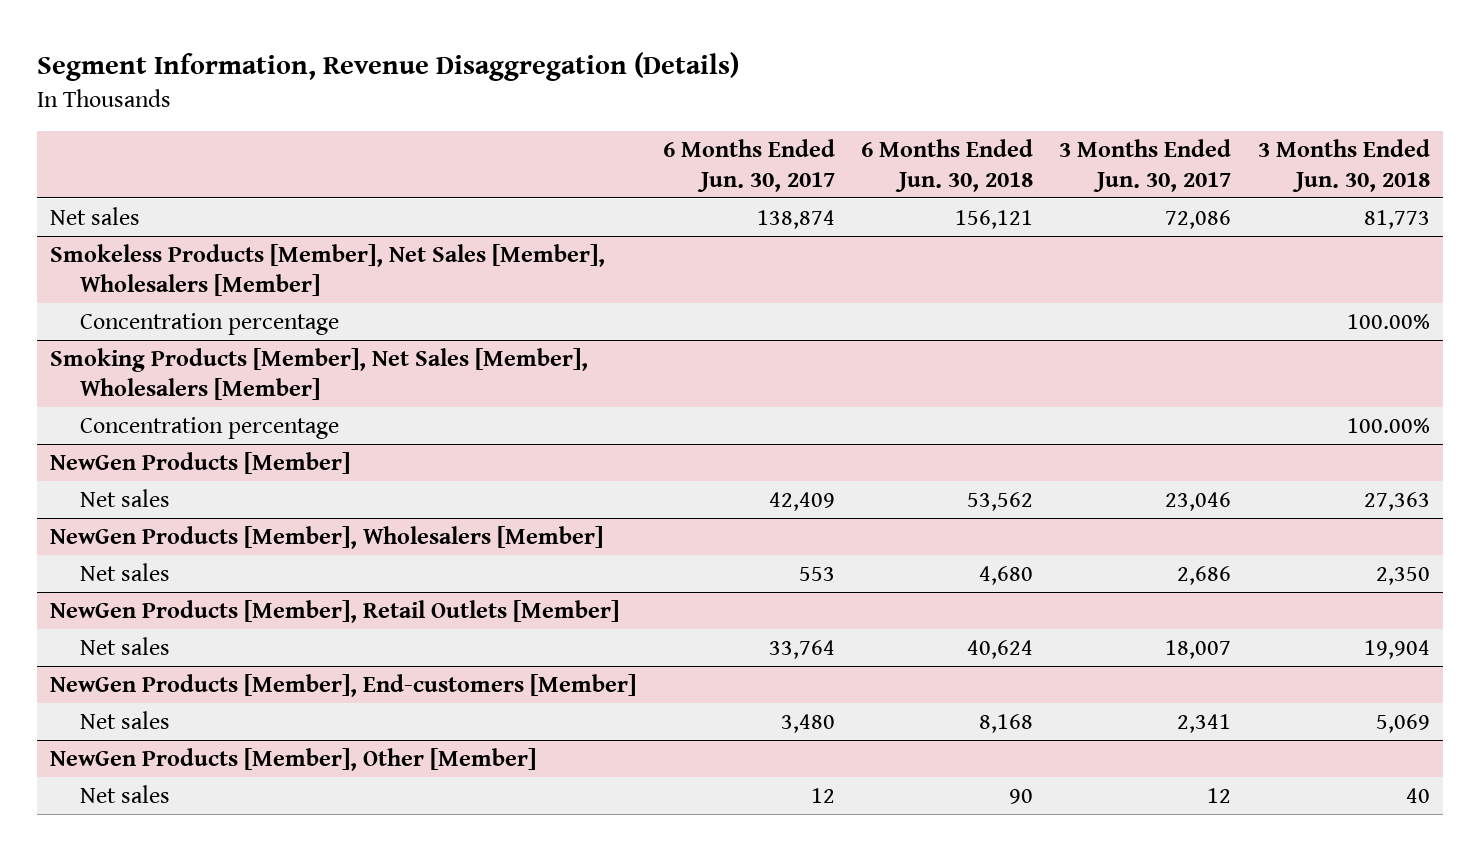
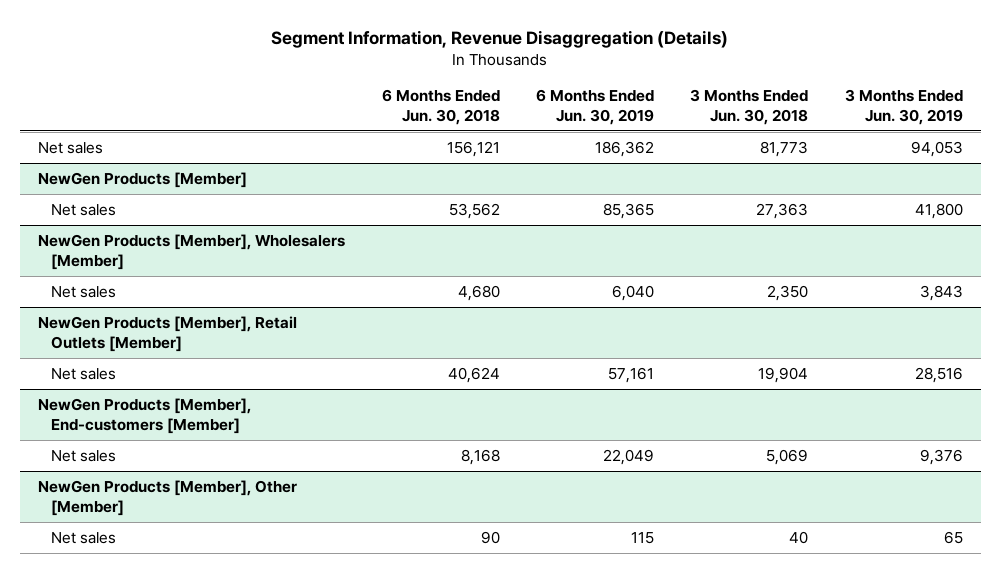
[662,138,835,192] 6 Months Ended Jun. 30, 2017 -> none
[1059,138,1232,192] 3 Months Ended Jun. 30, 2017 -> none
none -> [535,89,654,125] 6 Months Ended Jun. 30, 2019
none -> [844,89,963,125] 3 Months Ended Jun. 30, 2019
[50,243,606,297] Smokeless Products [Member], Net Sales [Member], Wholesalers [Member] -> none
[79,312,339,335] Concentration percentage -> none
[50,347,589,401] Smoking Products [Member], Net Sales [Member], Wholesalers [Member] -> none
[79,416,339,439] Concentration percentage -> none

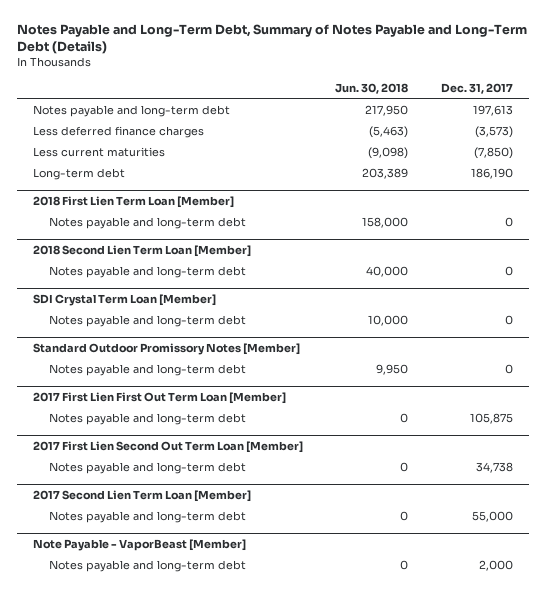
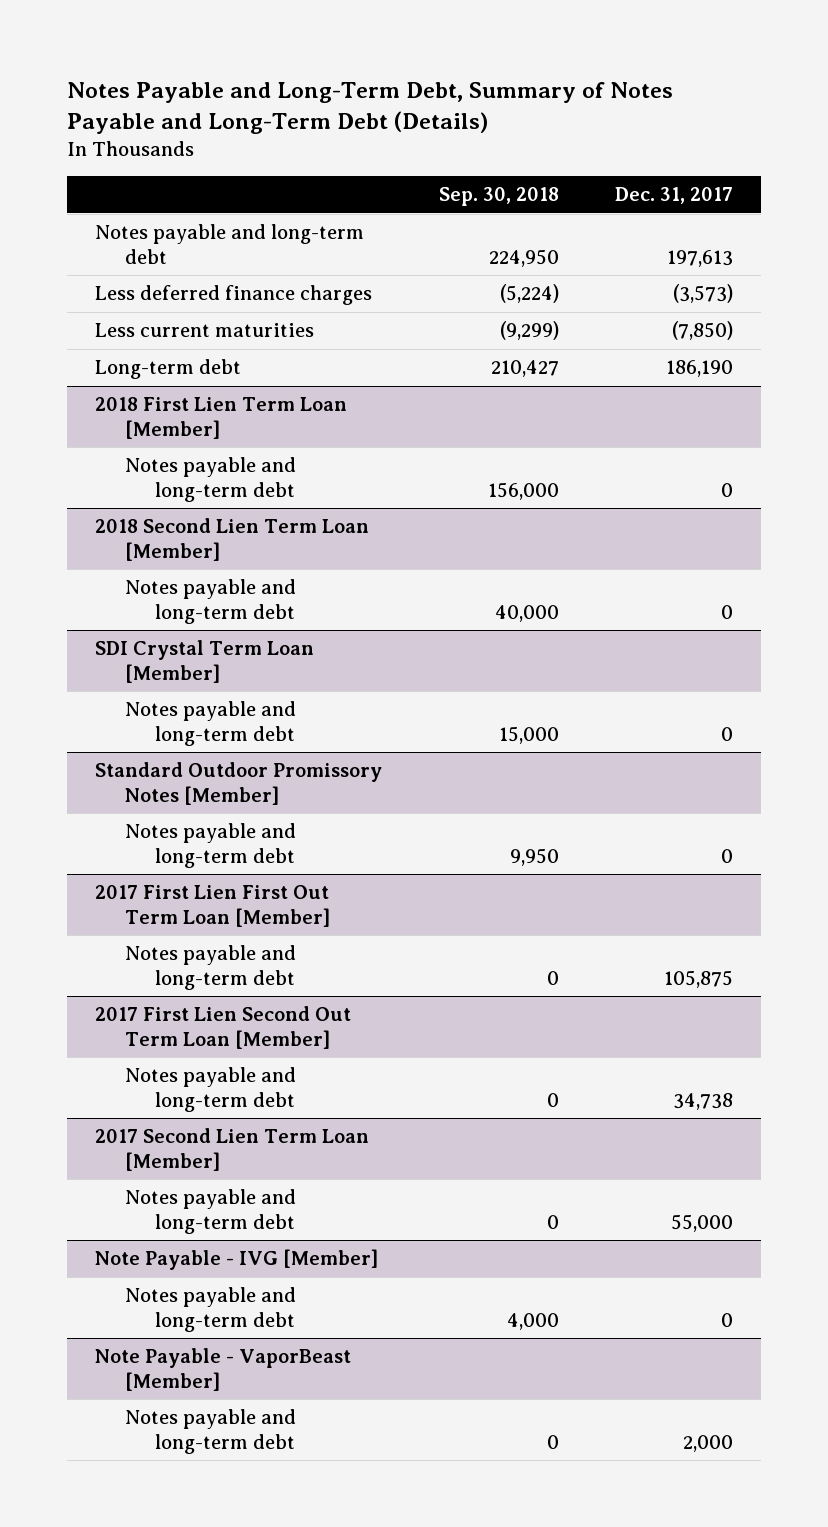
[335,82,409,94] Jun. 30, 2018 -> none
none -> [438,187,559,207] Sep. 30, 2018
none -> [95,1249,379,1271] Note Payable - IVG [Member]
none -> [125,1287,297,1332] Notes payable and long-term debt

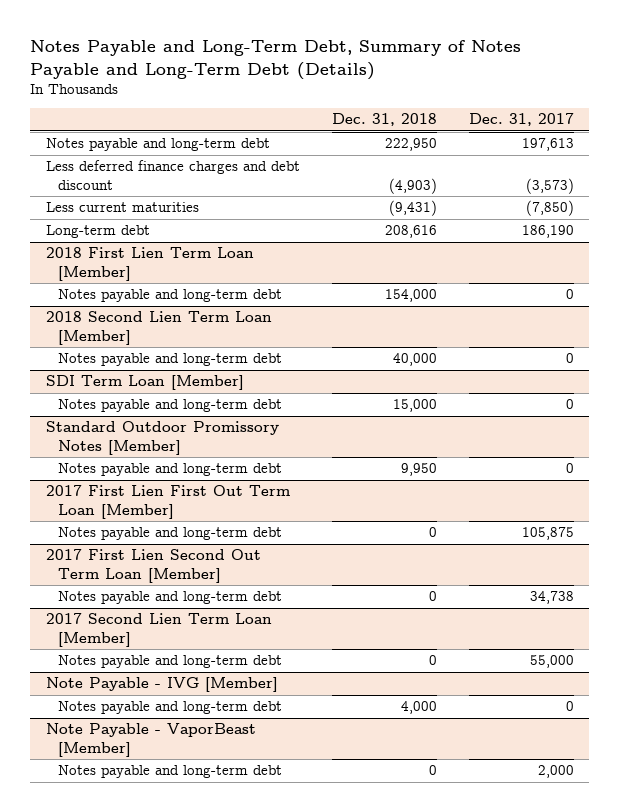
[438,187,559,207] Sep. 30, 2018 -> none
none -> [331,113,437,127] Dec. 31, 2018
[95,285,373,306] Less deferred finance charges -> [46,160,301,190] Less deferred finance charges and debt discount
[95,640,315,683] SDI Crystal Term Loan [Member] -> [46,375,245,391] SDI Term Loan [Member]

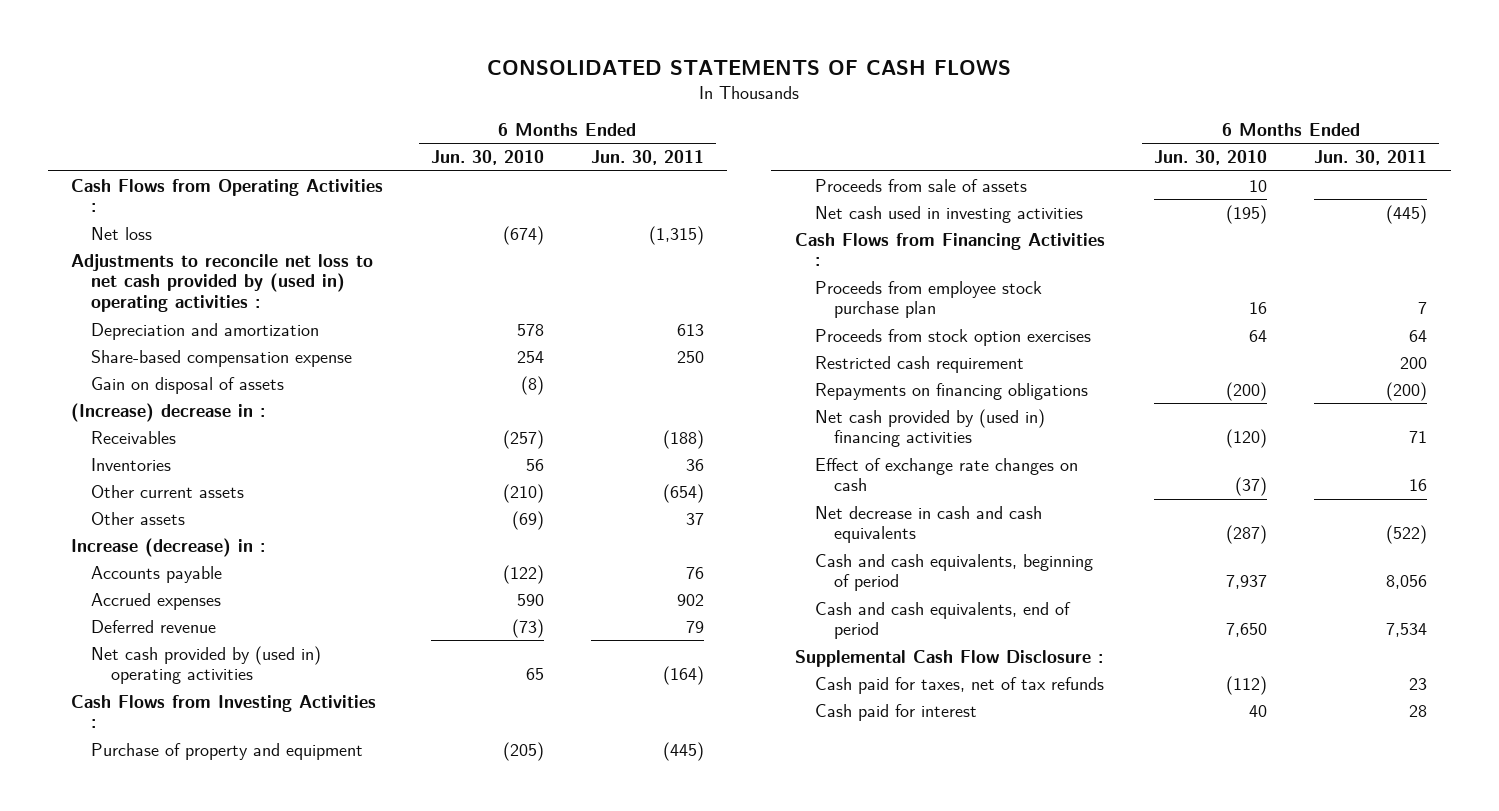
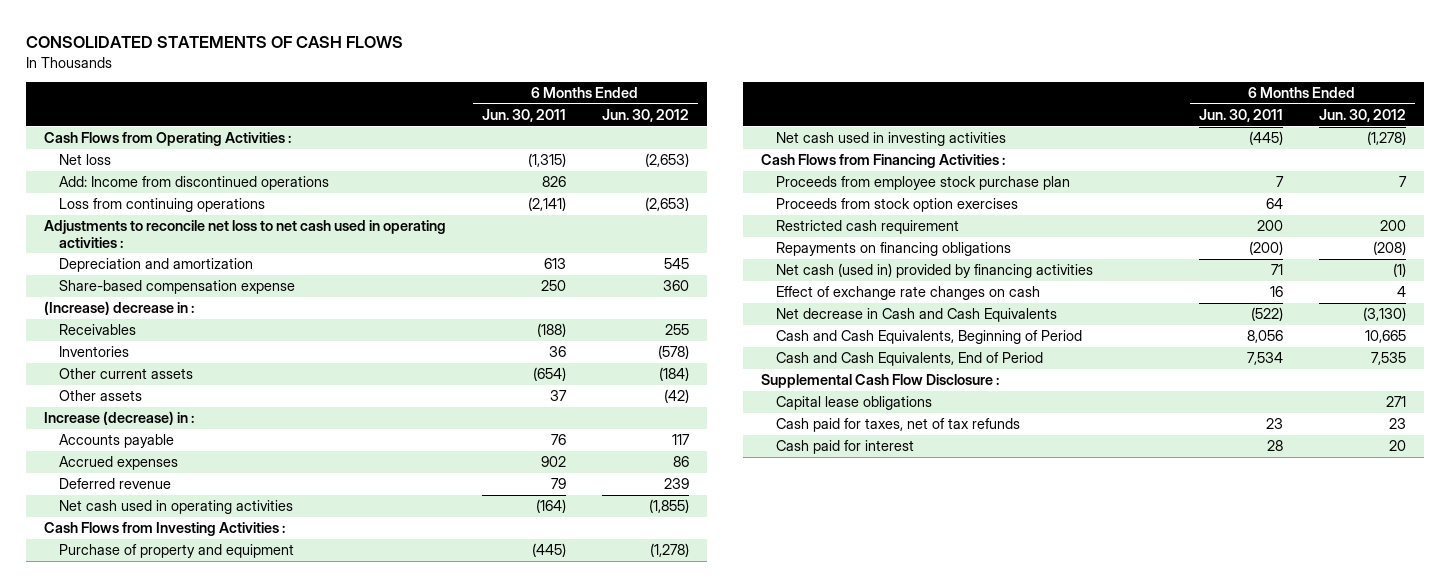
[430,150,544,166] Jun. 30, 2010 -> none
none -> [601,109,689,123] Jun. 30, 2012
none -> [58,176,329,191] Add: Income from discontinued operations
none -> [58,198,265,213] Loss from continuing operations
[71,253,374,313] Adjustments to reconcile net loss to net cash provided by (used in) operating activities : -> [43,220,446,248] Adjustments to reconcile net loss to net cash used in operating activities :
[91,376,285,394] Gain on disposal of assets -> none
[91,645,322,685] Net cash provided by (used in) operating activities -> [58,500,293,515] Net cash used in operating activities
[814,178,1027,192] Proceeds from sale of assets -> none
[814,408,1045,448] Net cash provided by (used in) financing activities -> [775,263,1093,279] Net cash (used in) provided by financing activities
[814,505,1042,544] Net decrease in cash and cash equivalents -> [775,308,1057,323] Net decrease in Cash and Cash Equivalents
[814,553,1093,592] Cash and cash equivalents, beginning of period -> [775,330,1082,345] Cash and Cash Equivalents, Beginning of Period
[814,601,1071,640] Cash and cash equivalents, end of period -> [775,352,1043,367] Cash and Cash Equivalents, End of Period
none -> [775,396,932,411] Capital lease obligations

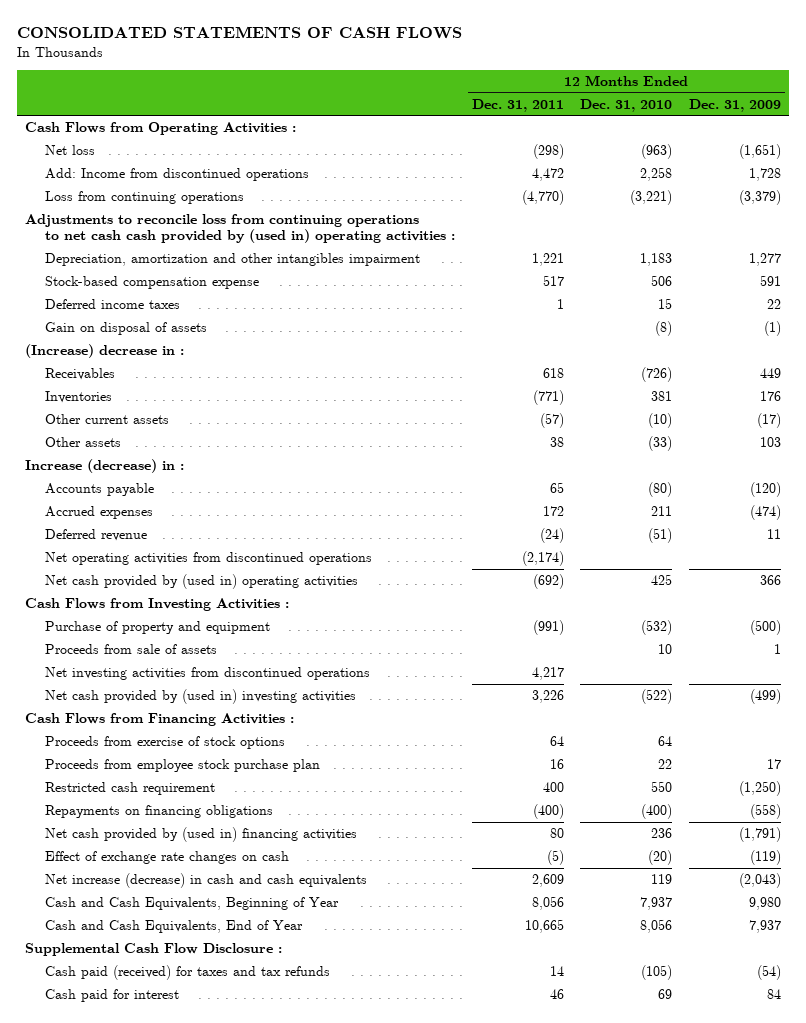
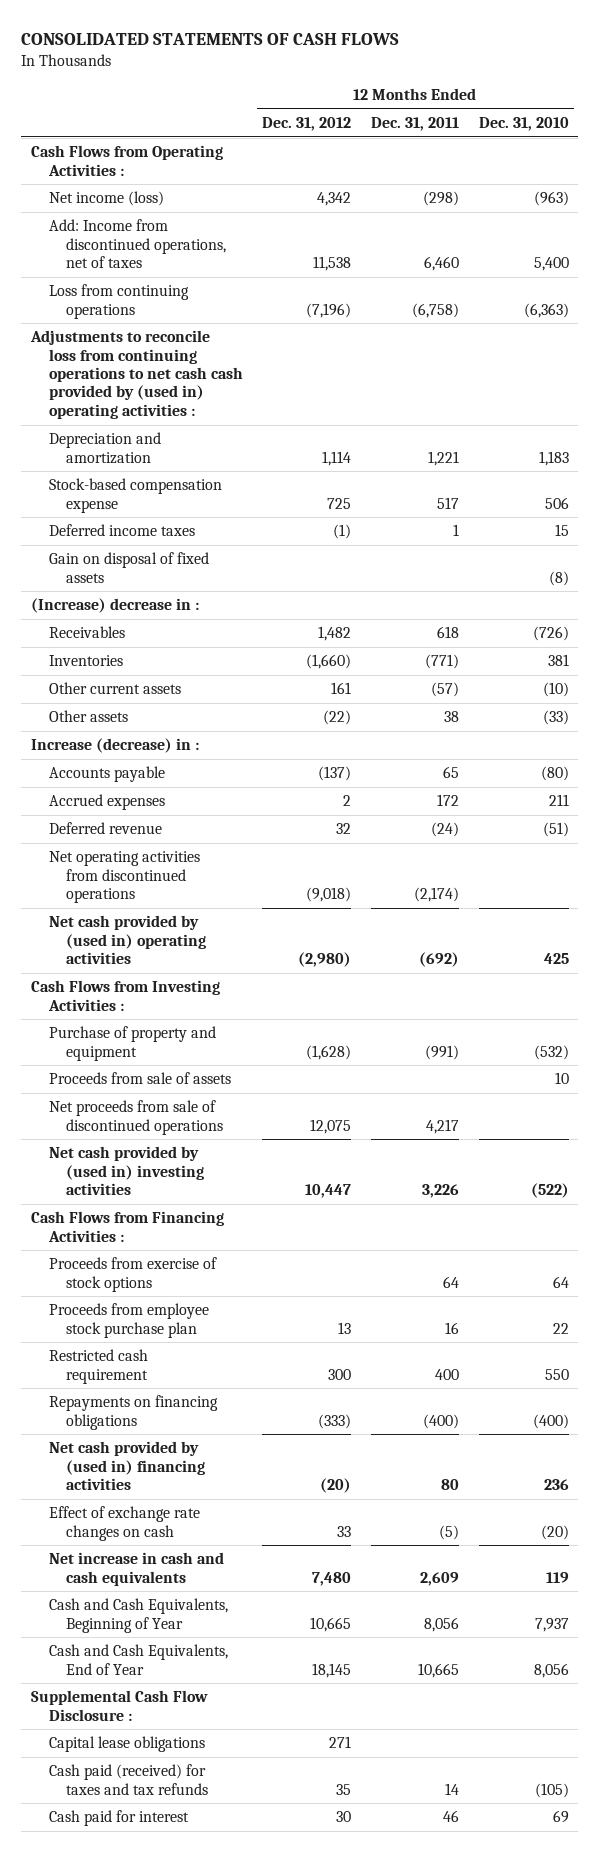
[688,98,781,112] Dec. 31, 2009 -> none
none -> [262,116,352,131] Dec. 31, 2012
[45,144,96,155] Net loss -> [48,191,164,207] Net income (loss)
[45,167,310,181] Add: Income from discontinued operations -> [48,219,227,269] Add: Income from discontinued operations, net of taxes
[531,167,564,181] 4,472 -> [423,256,459,272] 6,460
[640,166,673,181] 2,258 -> [533,257,569,272] 5,400
[521,189,564,205] (4,770) -> [411,302,459,318] (6,758)
[630,189,673,205] (3,221) -> [523,302,569,318] (6,363)
[45,252,421,266] Depreciation, amortization and other intangibles impairment -> [48,432,161,464] Depreciation and amortization
[45,321,208,335] Gain on disposal of assets -> [48,552,209,583] Gain on disposal of fixed assets
[45,666,371,680] Net investing activities from discontinued operations -> [48,1100,224,1135] Net proceeds from sale of discontinued operations
[45,872,368,888] Net increase (decrease) in cash and cash equivalents -> [48,1552,224,1586] Net increase in cash and cash equivalents
none -> [48,1736,205,1753] Capital lease obligations

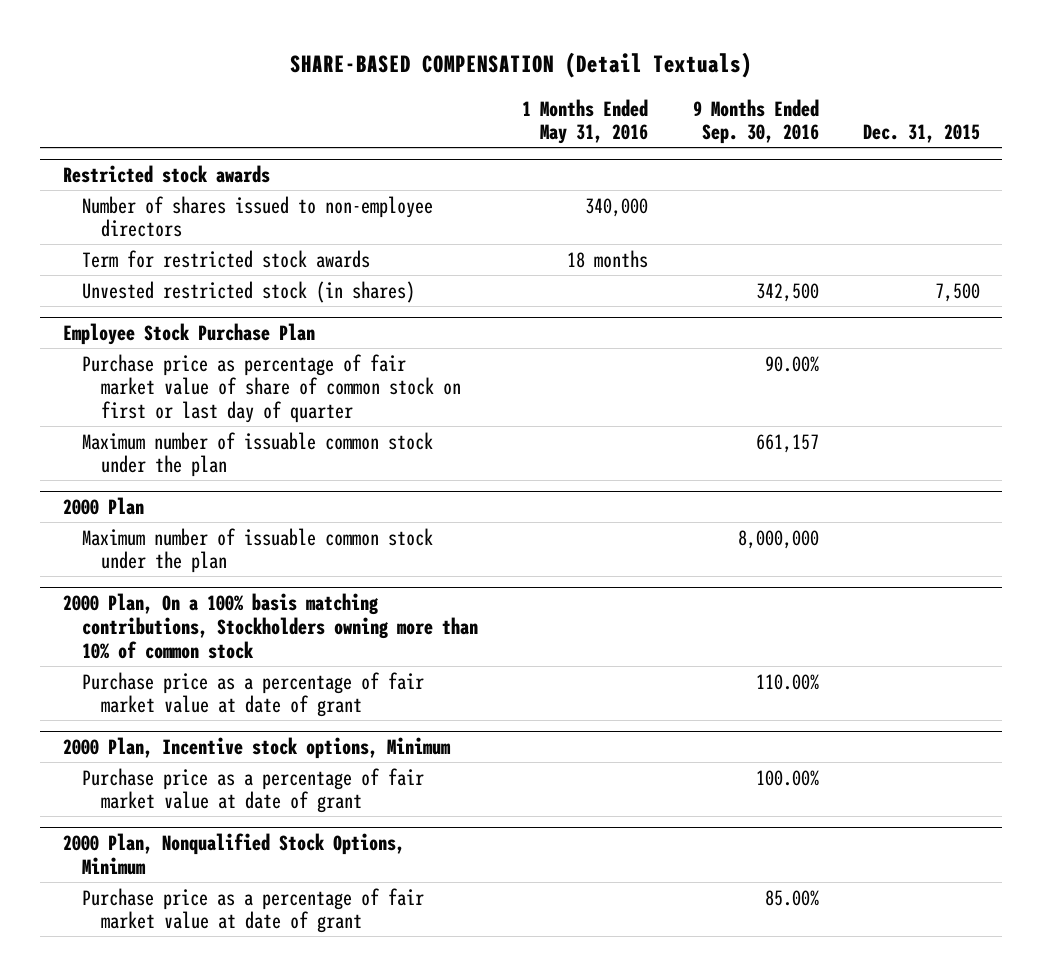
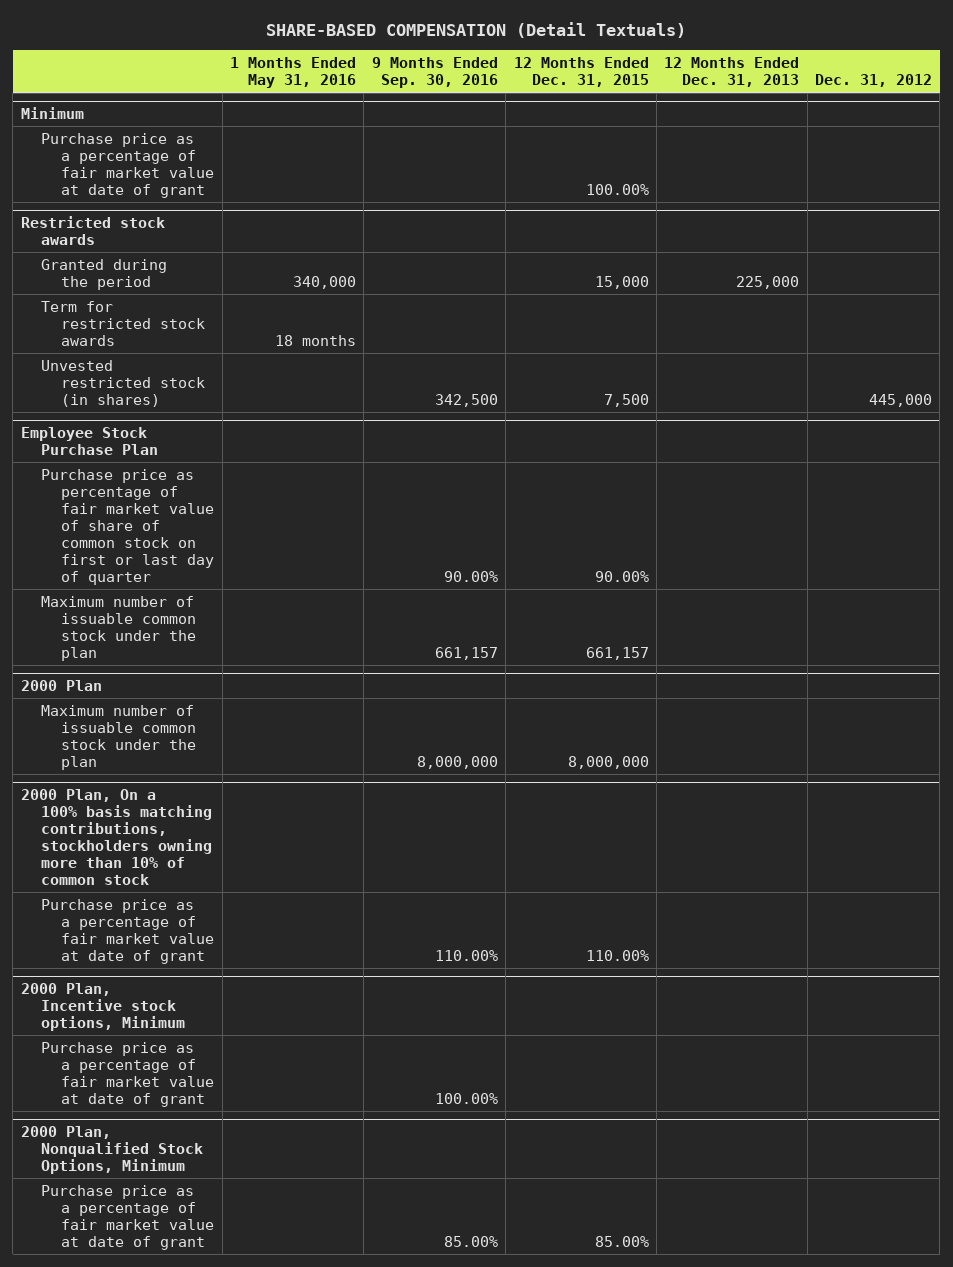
[863,124,981,144] Dec. 31, 2015 -> none
none -> [513,57,649,88] 12 Months Ended Dec. 31, 2015
none -> [664,57,800,88] 12 Months Ended Dec. 31, 2013
none -> [814,74,932,88] Dec. 31, 2012
none -> [20,107,84,120] Minimum
none -> [41,132,215,198] Purchase price as a percentage of fair market value at date of grant
[81,195,433,238] Number of shares issued to non-employee directors -> [41,258,168,290] Granted during the period
[62,593,478,659] 2000 Plan, On a 100% basis matching contributions, Stockholders owning more than 10% of common stock -> [20,789,213,886] 2000 Plan, On a 100% basis matching contributions, stockholders owning more than 10% of common stock

